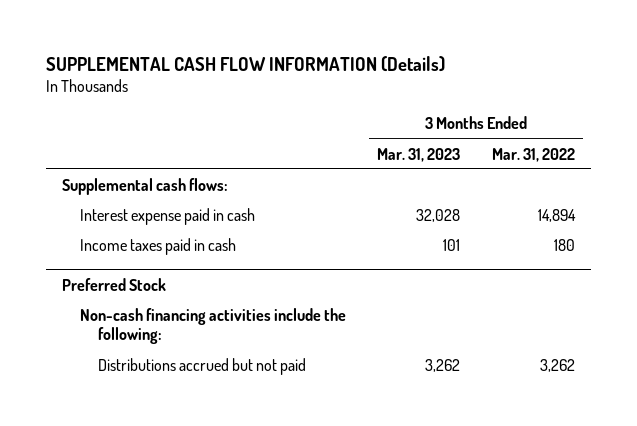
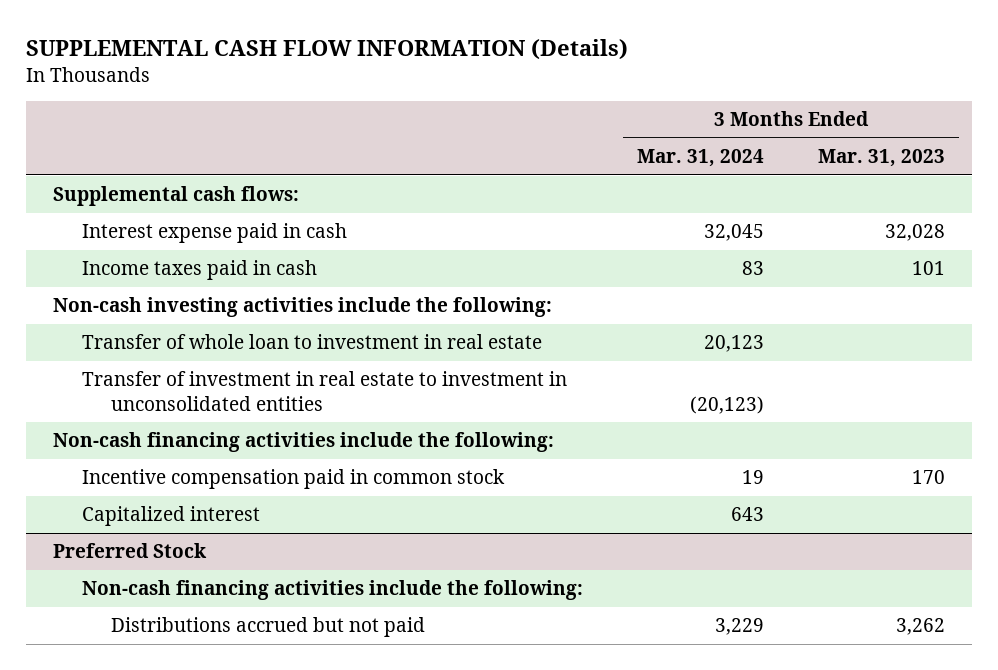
[492,147,576,162] Mar. 31, 2022 -> none
none -> [637,149,765,168] Mar. 31, 2024
none -> [53,297,553,318] Non-cash investing activities include the following:
none -> [81,334,542,350] Transfer of whole loan to investment in real estate
none -> [81,371,567,412] Transfer of investment in real estate to investment in unconsolidated entities
none -> [53,432,555,453] Non-cash financing activities include the following:
none -> [81,469,505,490] Incentive compensation paid in common stock
none -> [81,506,260,527] Capitalized interest

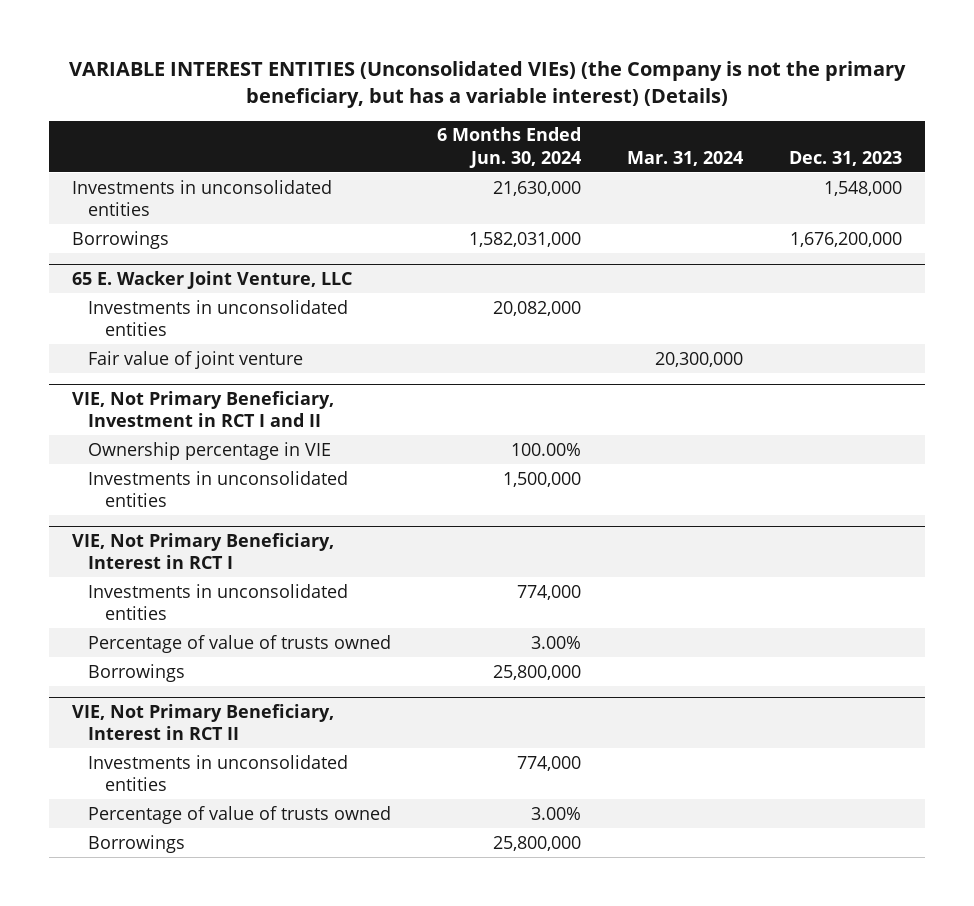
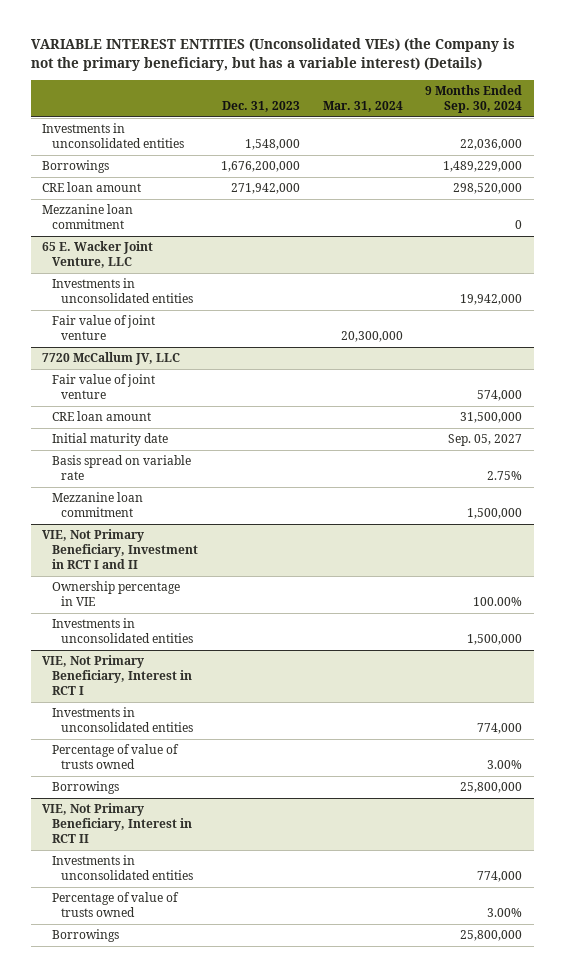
[437,127,582,168] 6 Months Ended Jun. 30, 2024 -> none
none -> [425,85,523,113] 9 Months Ended Sep. 30, 2024
none -> [42,182,142,193] CRE loan amount
none -> [42,204,134,230] Mezzanine loan commitment
none -> [42,352,181,366] 7720 McCallum JV, LLC
none -> [51,374,155,400] Fair value of joint venture
none -> [51,411,151,422] CRE loan amount
none -> [51,433,168,447] Initial maturity date
none -> [51,455,191,481] Basis spread on variable rate
none -> [51,492,143,518] Mezzanine loan commitment

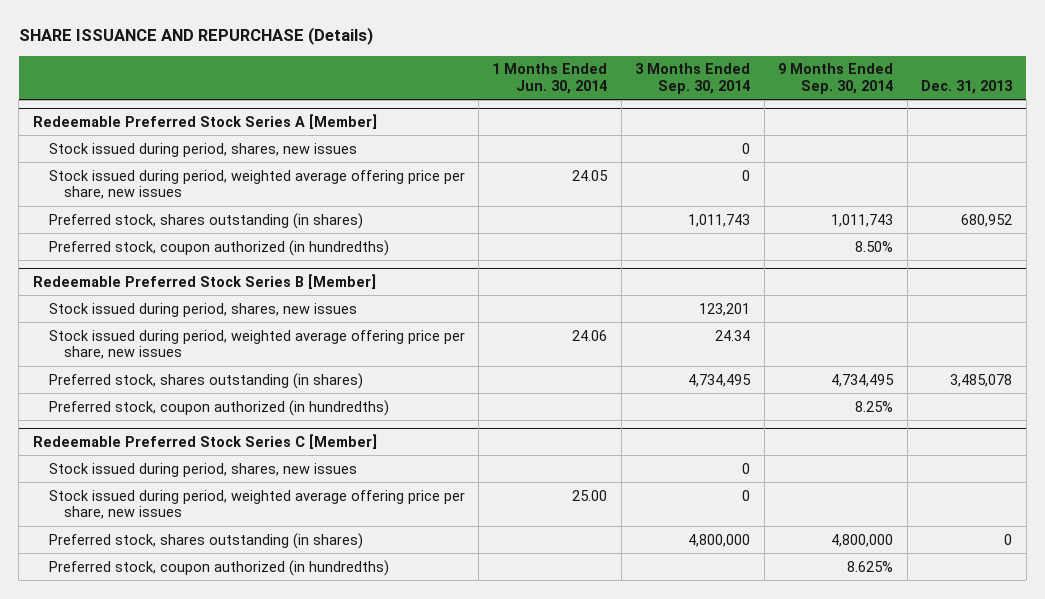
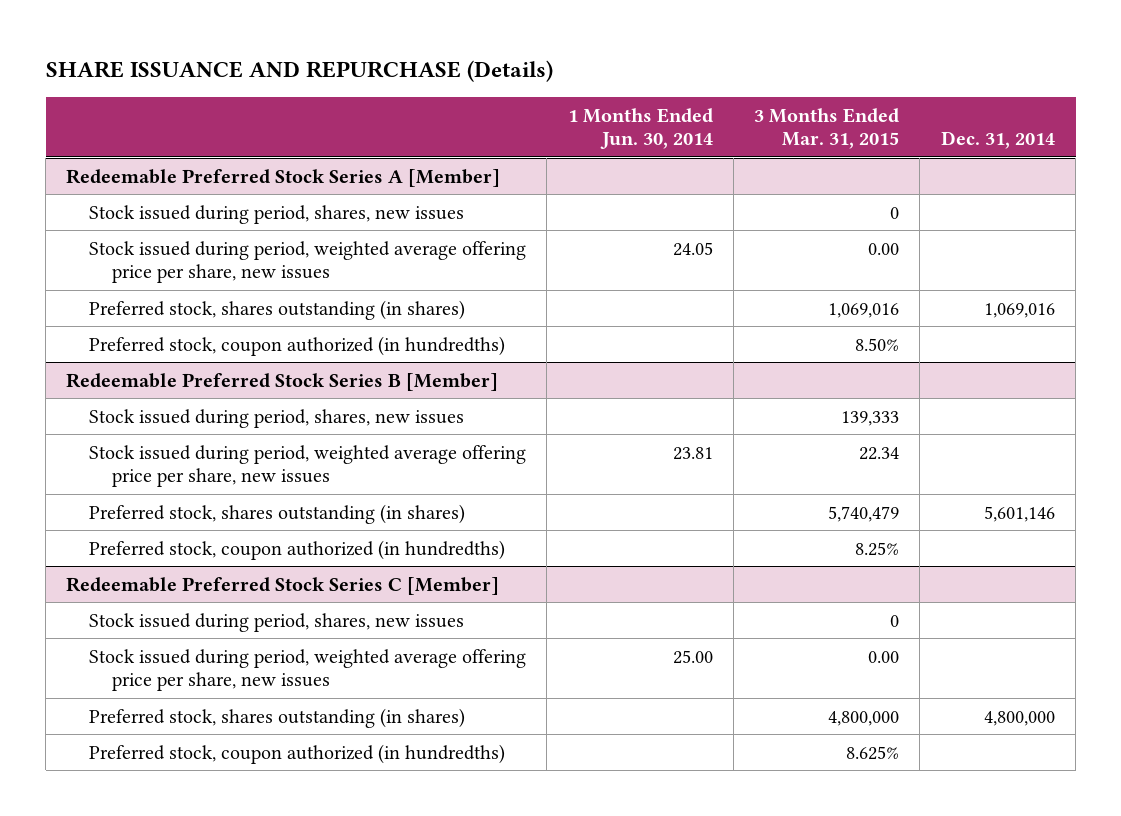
[635,63,751,94] 3 Months Ended Sep. 30, 2014 -> none
[778,63,894,94] 9 Months Ended Sep. 30, 2014 -> none
[921,79,1014,94] Dec. 31, 2013 -> none
none -> [754,107,900,149] 3 Months Ended Mar. 31, 2015
none -> [940,130,1055,149] Dec. 31, 2014
[572,329,608,341] 24.06 -> [672,446,713,460] 23.81

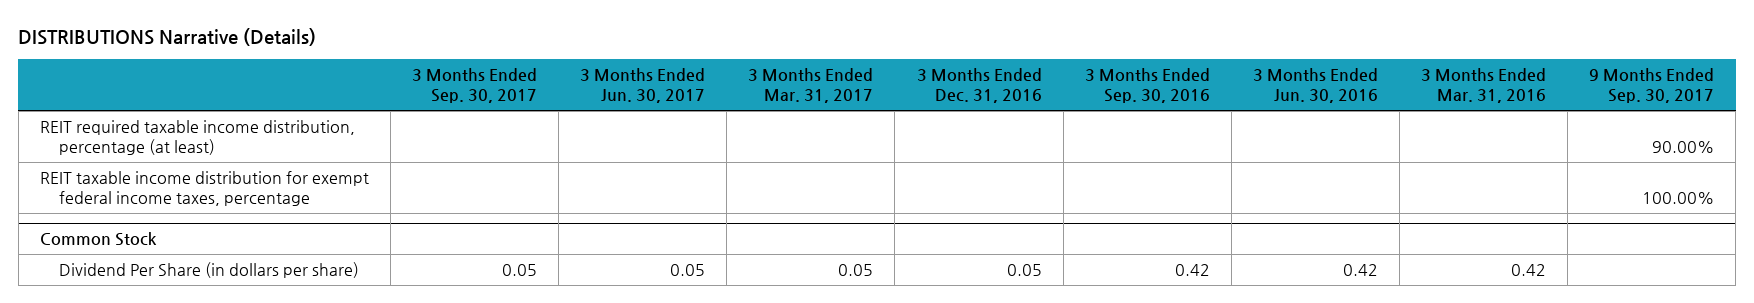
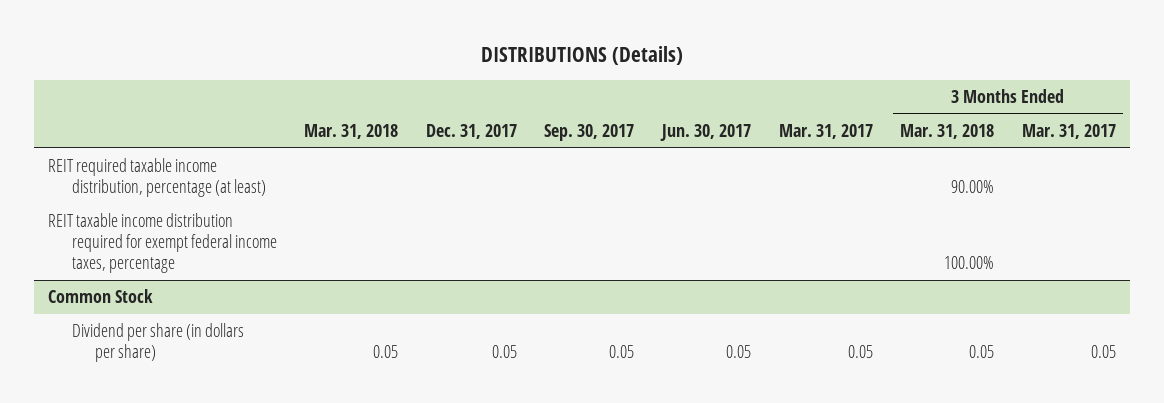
[18,28,317,47] DISTRIBUTIONS Narrative (Details) -> [481,45,684,65] DISTRIBUTIONS (Details)
[412,68,538,104] 3 Months Ended Sep. 30, 2017 -> none
[580,68,706,104] 3 Months Ended Jun. 30, 2017 -> none
[916,68,1042,104] 3 Months Ended Dec. 31, 2016 -> none
[1084,68,1210,104] 3 Months Ended Sep. 30, 2016 -> none
[1252,68,1378,104] 3 Months Ended Jun. 30, 2016 -> none
[1421,68,1547,104] 3 Months Ended Mar. 31, 2016 -> none
[1589,68,1715,104] 9 Months Ended Sep. 30, 2017 -> none
none -> [304,124,399,140] Mar. 31, 2018
none -> [425,124,517,140] Dec. 31, 2017
none -> [544,124,635,142] Sep. 30, 2017
none -> [660,124,752,142] Jun. 30, 2017
none -> [778,124,873,140] Mar. 31, 2017
none -> [900,124,995,140] Mar. 31, 2018
[39,171,369,207] REIT taxable income distribution for exempt federal income taxes, percentage -> [48,213,277,274] REIT taxable income distribution required for exempt federal income taxes, percentage
[58,262,359,279] Dividend Per Share (in dollars per share) -> [71,323,244,363] Dividend per share (in dollars per share)

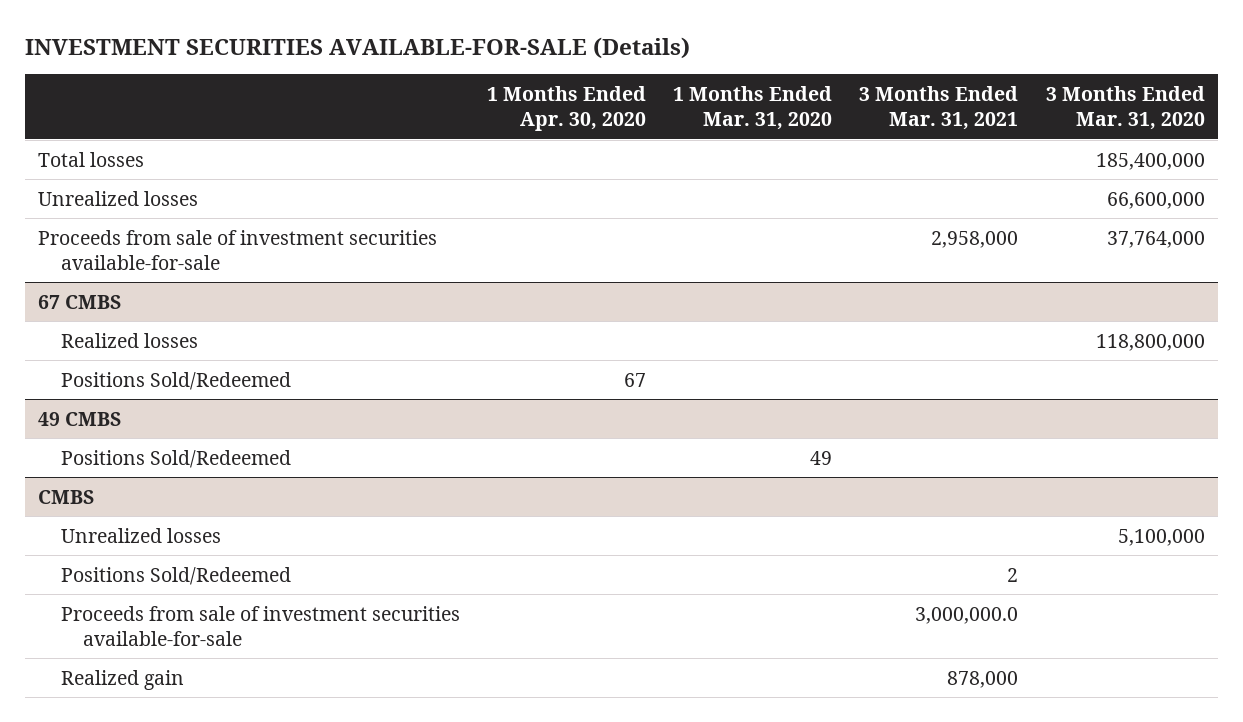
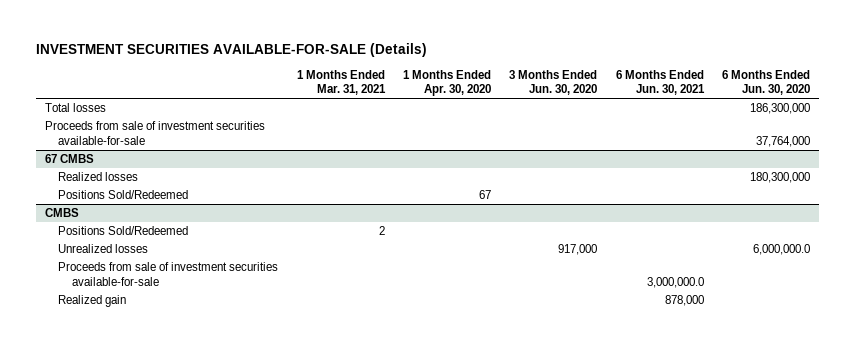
[673,86,833,131] 1 Months Ended Mar. 31, 2020 -> none
[859,86,1019,131] 3 Months Ended Mar. 31, 2021 -> none
[1045,86,1205,131] 3 Months Ended Mar. 31, 2020 -> none
none -> [296,69,386,96] 1 Months Ended Mar. 31, 2021
none -> [509,69,598,96] 3 Months Ended Jun. 30, 2020
none -> [615,69,705,96] 6 Months Ended Jun. 30, 2021
none -> [722,69,811,96] 6 Months Ended Jun. 30, 2020
[38,190,199,206] Unrealized losses -> none
[38,411,122,426] 49 CMBS -> none
[60,449,291,468] Positions Sold/Redeemed -> none
[60,527,221,543] Unrealized losses -> [58,244,149,254] Unrealized losses

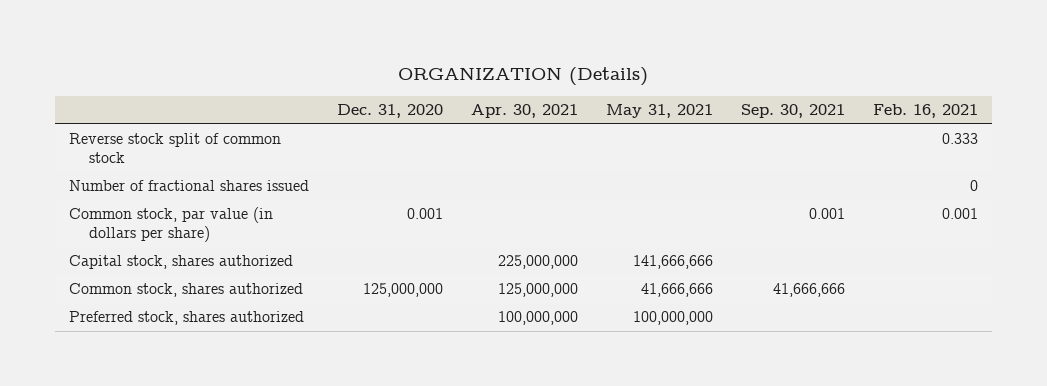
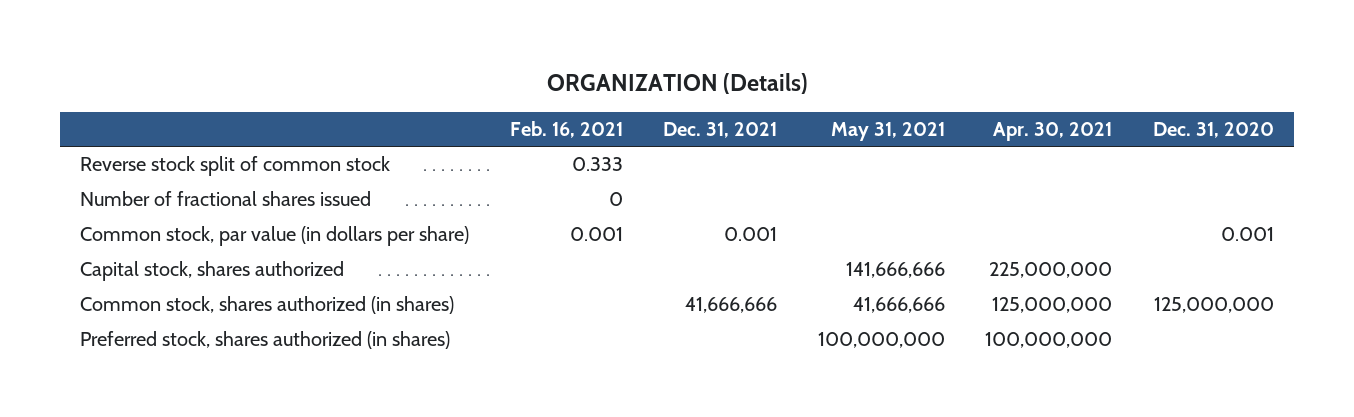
[740,104,845,119] Sep. 30, 2021 -> none
none -> [663,122,778,139] Dec. 31, 2021
[69,283,304,298] Common stock, shares authorized -> [80,296,455,315] Common stock, shares authorized (in shares)
[69,311,305,326] Preferred stock, shares authorized -> [80,331,451,350] Preferred stock, shares authorized (in shares)

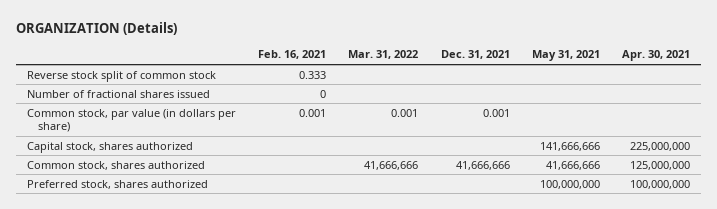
[1152,122,1274,139] Dec. 31, 2020 -> none
none -> [348,50,419,60] Mar. 31, 2022
[80,296,455,315] Common stock, shares authorized (in shares) -> [27,160,206,170] Common stock, shares authorized
[80,331,451,350] Preferred stock, shares authorized (in shares) -> [27,179,209,189] Preferred stock, shares authorized

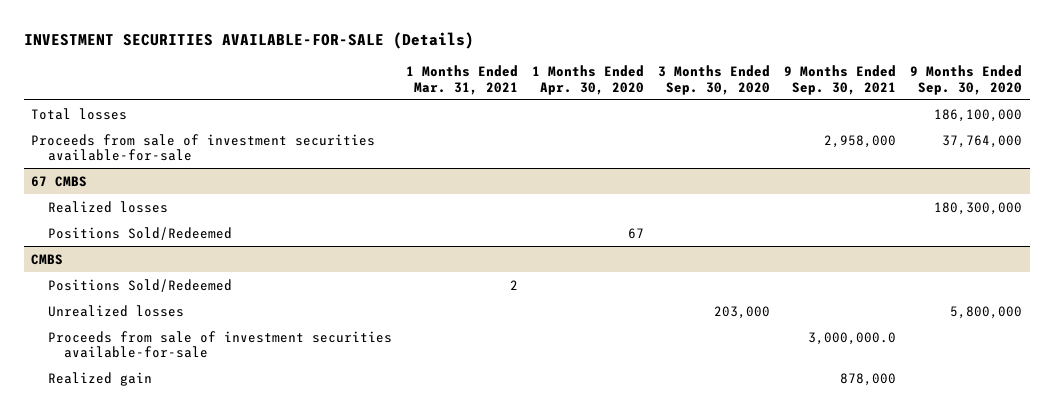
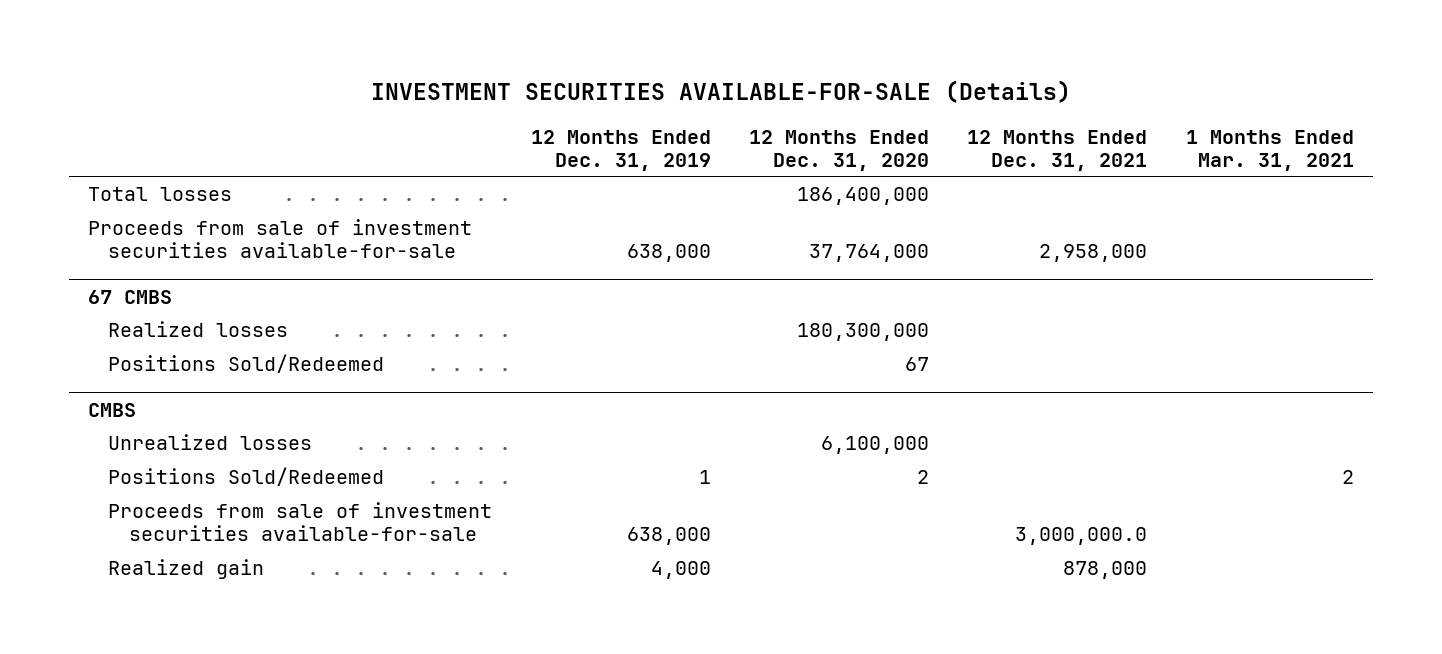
[531,65,644,95] 1 Months Ended Apr. 30, 2020 -> none
[658,65,771,95] 3 Months Ended Sep. 30, 2020 -> none
[784,65,897,95] 9 Months Ended Sep. 30, 2021 -> none
[910,65,1023,95] 9 Months Ended Sep. 30, 2020 -> none
none -> [530,129,711,171] 12 Months Ended Dec. 31, 2019
none -> [749,129,930,171] 12 Months Ended Dec. 31, 2020
none -> [967,129,1148,171] 12 Months Ended Dec. 31, 2021
[47,278,232,292] Positions Sold/Redeemed -> [108,467,385,487] Positions Sold/Redeemed

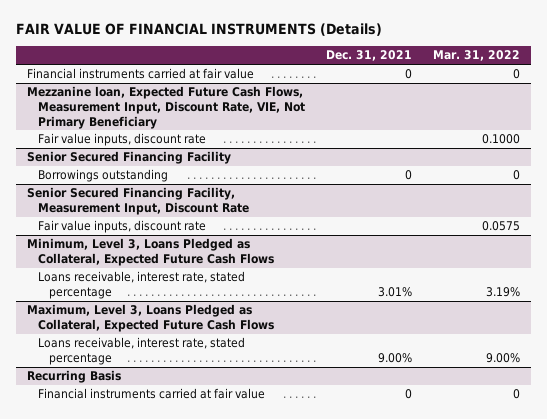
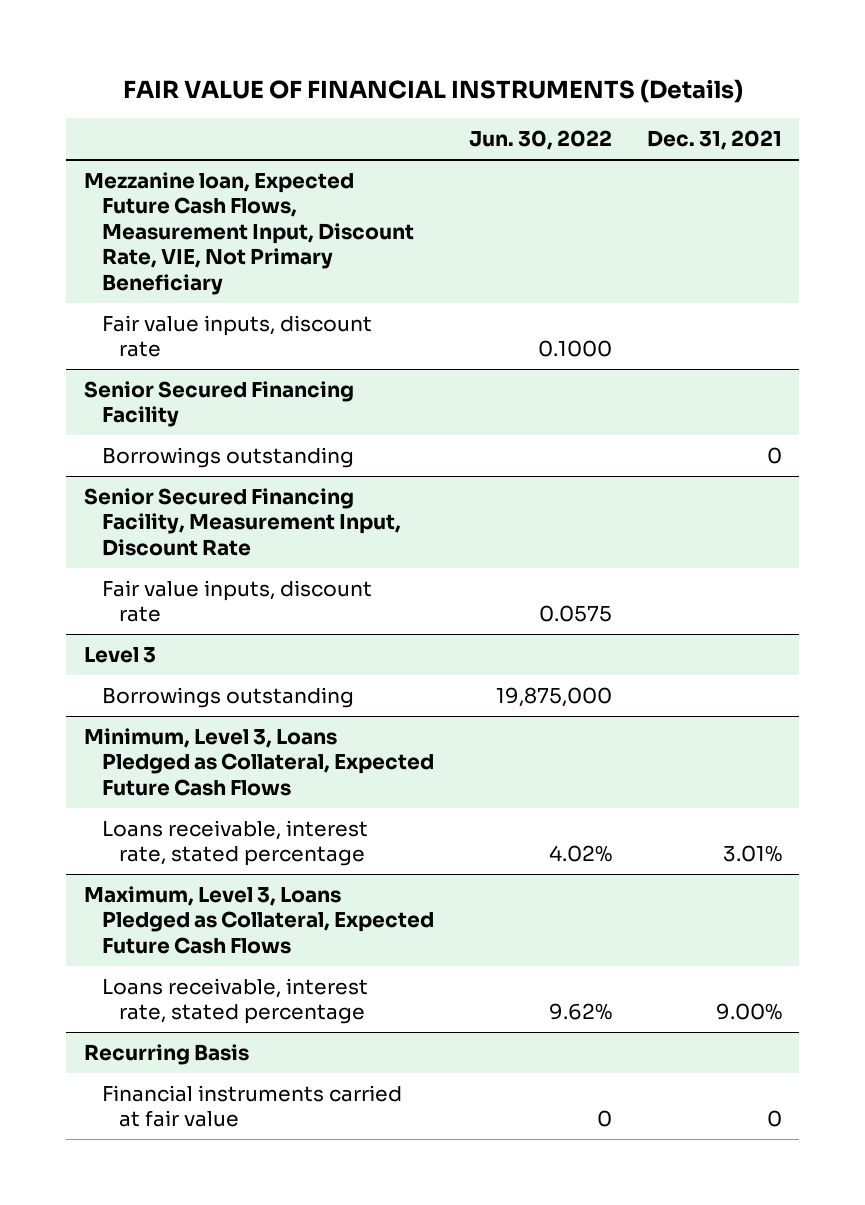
[433,50,521,62] Mar. 31, 2022 -> none
none -> [468,130,612,151] Jun. 30, 2022
[26,68,254,80] Financial instruments carried at fair value -> none
none -> [83,647,156,664] Level 3
none -> [101,687,354,709] Borrowings outstanding

